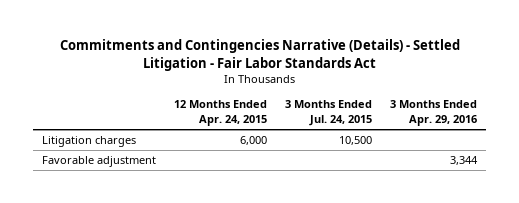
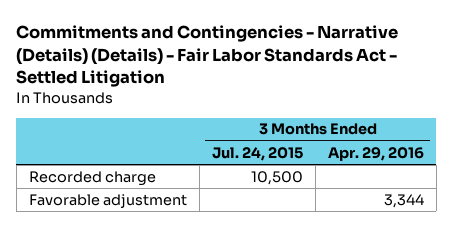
[59,39,460,71] Commitments and Contingencies Narrative (Details) - Settled Litigation - Fair Labor Standards Act -> [16,25,399,88] Commitments and Contingencies - Narrative (Details) (Details) - Fair Labor Standards Act - Settled Litigation
[174,100,268,126] 12 Months Ended Apr. 24, 2015 -> none
[41,136,136,148] Litigation charges -> [28,170,156,186] Recorded charge

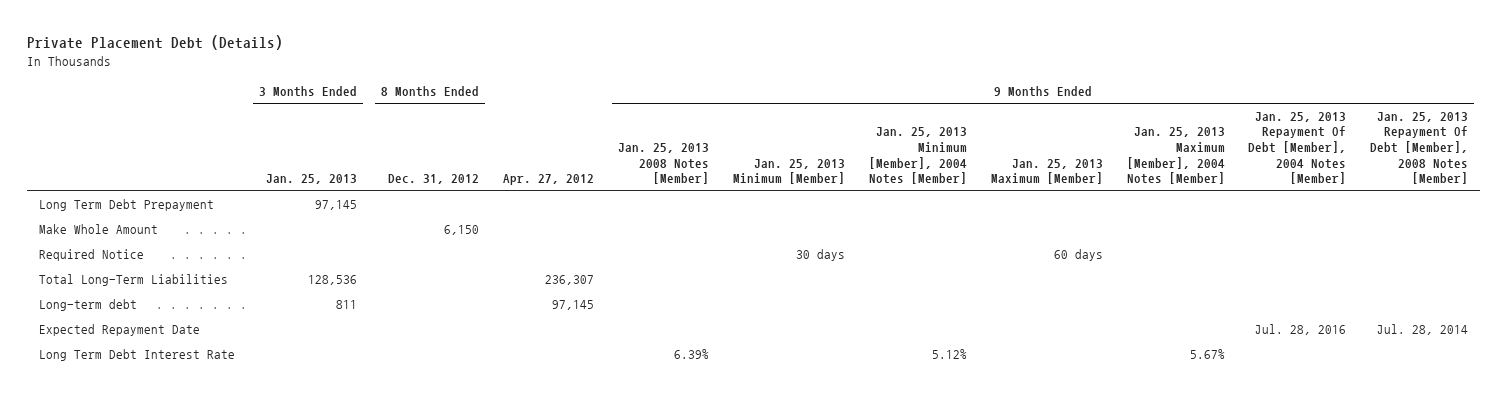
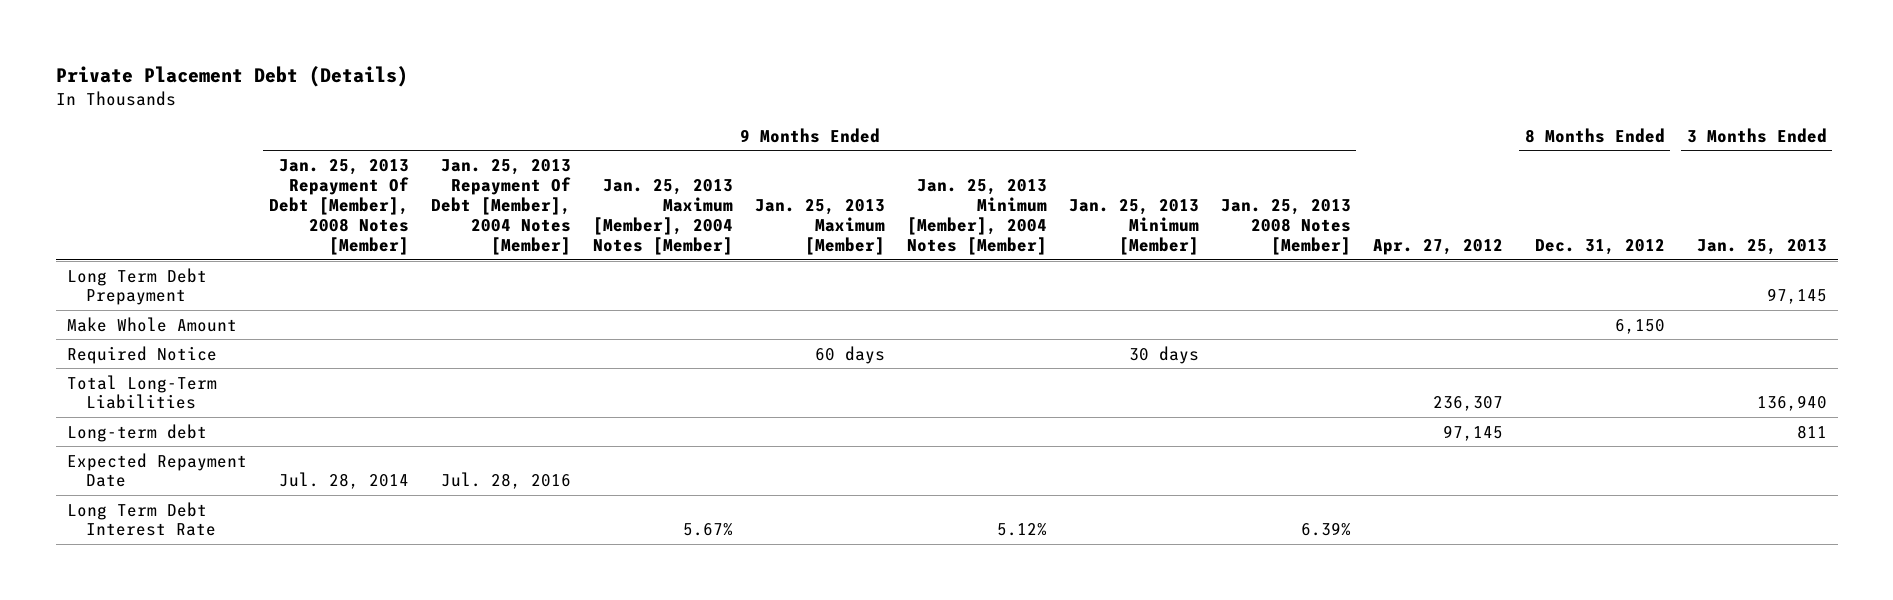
[307,274,357,285] 128,536 -> [1756,395,1827,412] 136,940

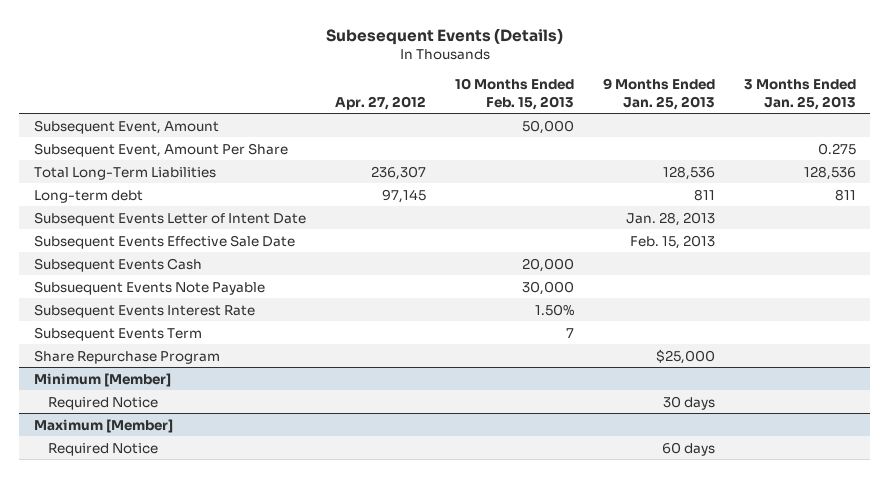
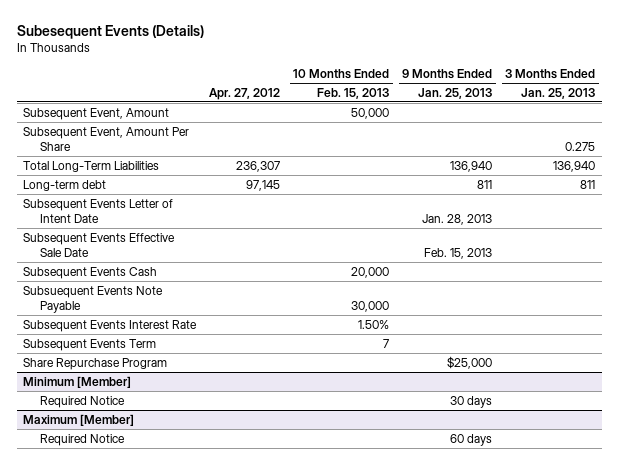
[662,165,715,180] 128,536 -> [450,160,493,172] 136,940
[803,165,856,180] 128,536 -> [553,160,596,172] 136,940

